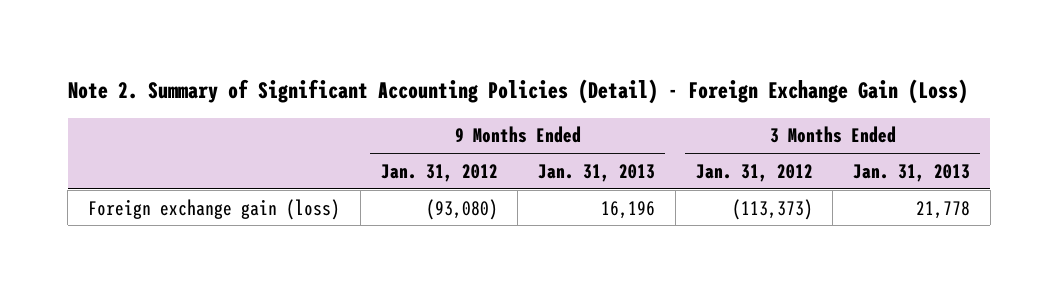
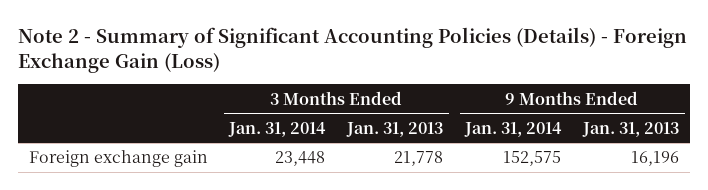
[67,79,968,105] Note 2. Summary of Significant Accounting Policies (Detail) - Foreign Exchange Gain (Loss) -> [17,26,687,73] Note 2 - Summary of Significant Accounting Policies (Details) - Foreign Exchange Gain (Loss)
[380,163,498,182] Jan. 31, 2012 -> none
[695,163,813,182] Jan. 31, 2012 -> none
none -> [228,121,327,137] Jan. 31, 2014
none -> [464,121,563,137] Jan. 31, 2014
[88,198,341,220] Foreign exchange gain (loss) -> [28,150,208,168] Foreign exchange gain

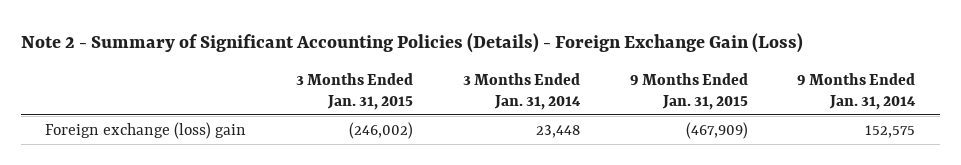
[346,121,444,137] Jan. 31, 2013 -> none
[582,121,680,137] Jan. 31, 2013 -> none
none -> [296,72,414,111] 3 Months Ended Jan. 31, 2015
none -> [629,72,748,111] 9 Months Ended Jan. 31, 2015
[28,150,208,168] Foreign exchange gain -> [45,121,247,139] Foreign exchange (loss) gain

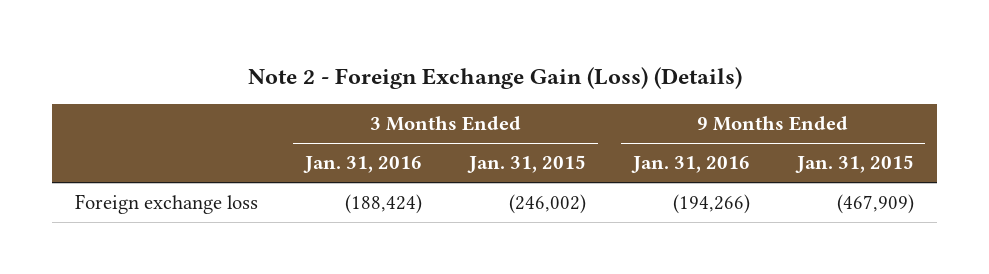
[20,33,803,54] Note 2 - Summary of Significant Accounting Policies (Details) - Foreign Exchange Gain (Loss) -> [247,66,742,89] Note 2 - Foreign Exchange Gain (Loss) (Details)
[462,72,581,111] 3 Months Ended Jan. 31, 2014 -> none
[797,72,917,111] 9 Months Ended Jan. 31, 2014 -> none
none -> [303,156,423,174] Jan. 31, 2016
none -> [630,156,750,174] Jan. 31, 2016
[45,121,247,139] Foreign exchange (loss) gain -> [75,194,259,215] Foreign exchange loss

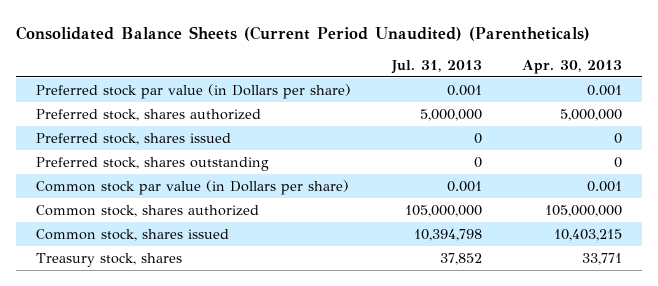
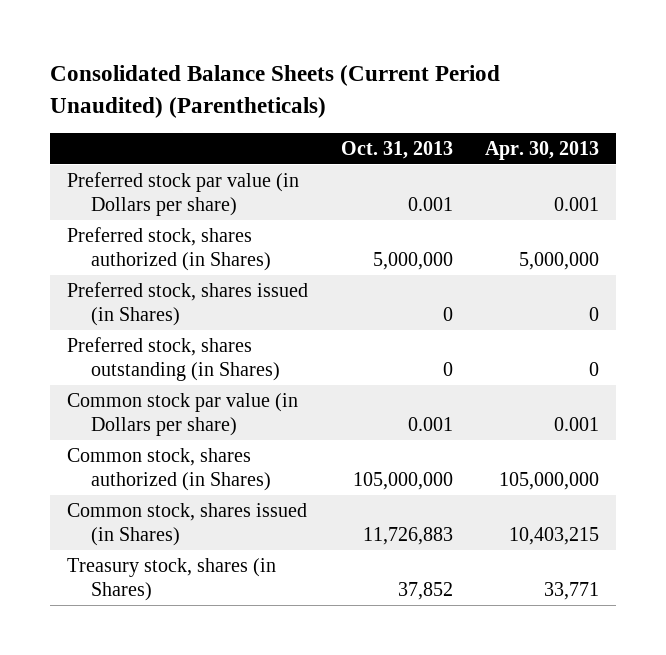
[390,59,482,74] Jul. 31, 2013 -> none
none -> [340,140,453,159] Oct. 31, 2013
[36,108,262,121] Preferred stock, shares authorized -> [66,226,271,272] Preferred stock, shares authorized (in Shares)
[36,132,232,145] Preferred stock, shares issued -> [66,281,308,327] Preferred stock, shares issued (in Shares)
[36,156,270,171] Preferred stock, shares outstanding -> [66,336,280,382] Preferred stock, shares outstanding (in Shares)
[36,204,260,217] Common stock, shares authorized -> [66,447,271,492] Common stock, shares authorized (in Shares)
[36,228,230,241] Common stock, shares issued -> [66,502,307,547] Common stock, shares issued (in Shares)
[36,252,183,267] Treasury stock, shares -> [66,557,276,602] Treasury stock, shares (in Shares)

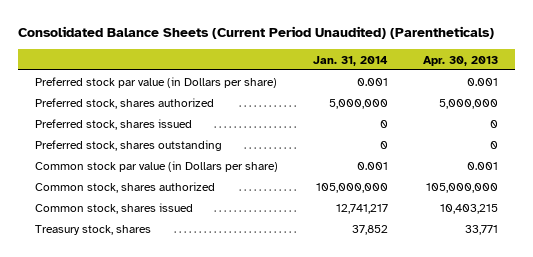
[340,140,453,159] Oct. 31, 2013 -> none
none -> [313,55,389,66] Jan. 31, 2014
[66,226,271,272] Preferred stock, shares authorized (in Shares) -> [35,97,215,109] Preferred stock, shares authorized
[66,281,308,327] Preferred stock, shares issued (in Shares) -> [35,118,193,130] Preferred stock, shares issued
[66,336,280,382] Preferred stock, shares outstanding (in Shares) -> [35,139,223,151] Preferred stock, shares outstanding
[66,447,271,492] Common stock, shares authorized (in Shares) -> [35,181,216,193] Common stock, shares authorized
[66,502,307,547] Common stock, shares issued (in Shares) -> [35,202,194,214] Common stock, shares issued
[66,557,276,602] Treasury stock, shares (in Shares) -> [35,224,152,235] Treasury stock, shares

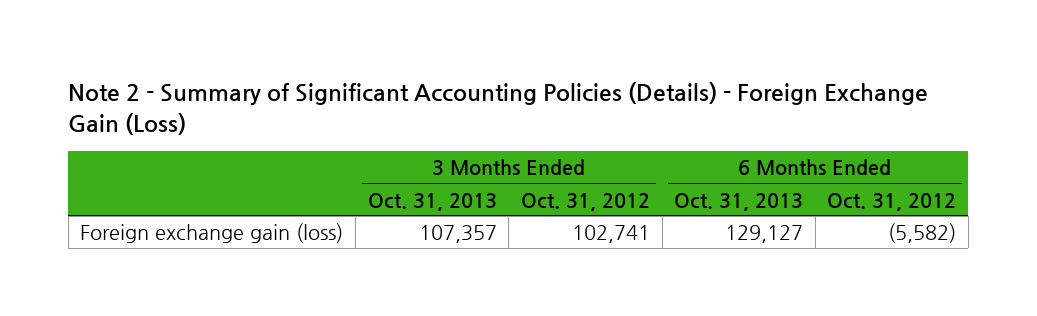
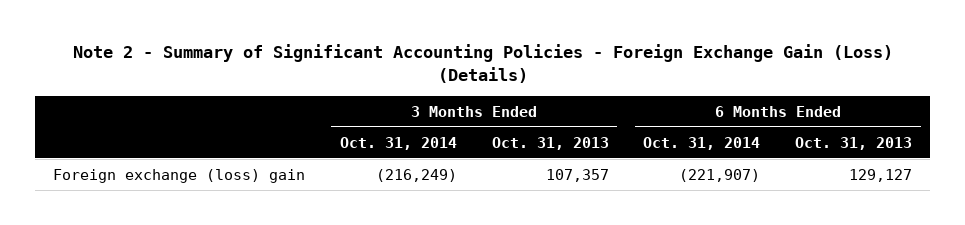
[68,81,929,136] Note 2 - Summary of Significant Accounting Policies (Details) - Foreign Exchange Gain (Loss) -> [72,44,893,84] Note 2 - Summary of Significant Accounting Policies - Foreign Exchange Gain (Loss) (Details)
[520,192,650,211] Oct. 31, 2012 -> none
[827,192,957,211] Oct. 31, 2012 -> none
none -> [339,136,457,150] Oct. 31, 2014
none -> [643,136,761,150] Oct. 31, 2014
[80,223,344,244] Foreign exchange gain (loss) -> [52,168,305,183] Foreign exchange (loss) gain

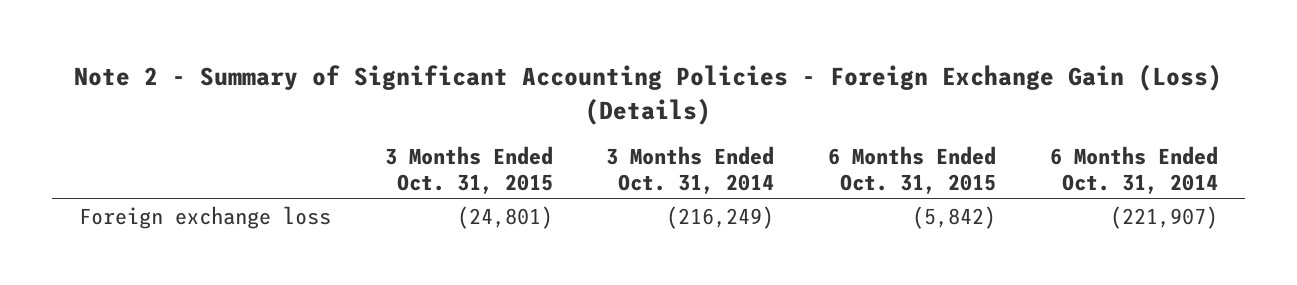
[491,136,609,150] Oct. 31, 2013 -> none
[795,136,913,150] Oct. 31, 2013 -> none
none -> [384,146,553,194] 3 Months Ended Oct. 31, 2015
none -> [828,146,997,194] 6 Months Ended Oct. 31, 2015
[52,168,305,183] Foreign exchange (loss) gain -> [79,206,332,230] Foreign exchange loss

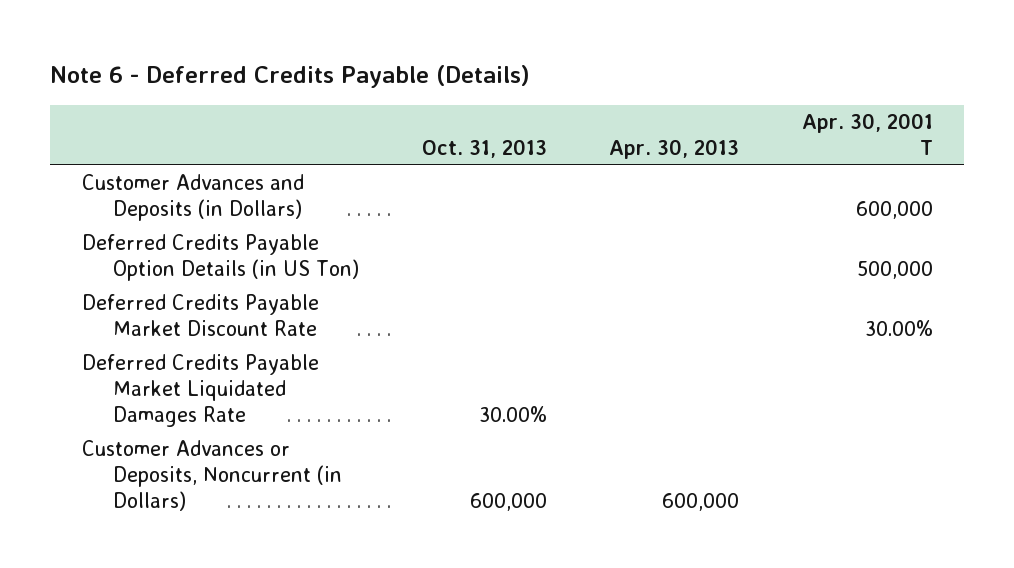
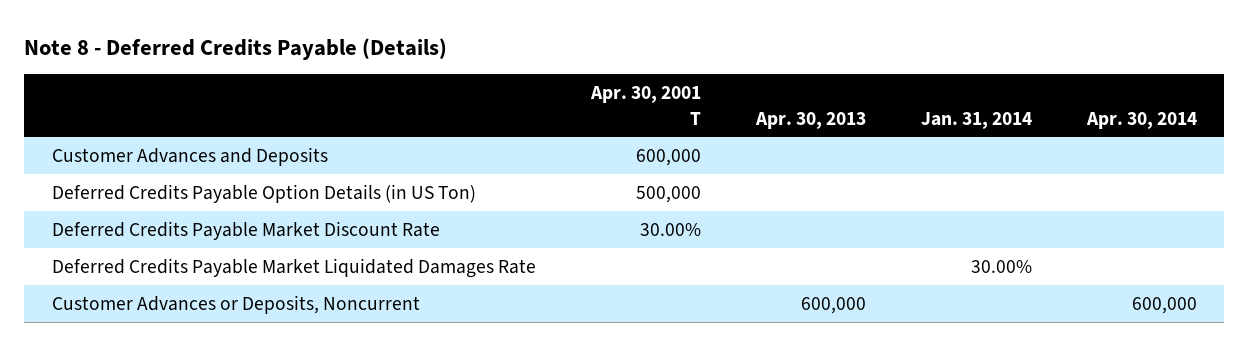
[50,65,531,89] Note 6 - Deferred Credits Payable (Details) -> [24,37,448,60] Note 8 - Deferred Credits Payable (Details)
[421,139,547,159] Oct. 31, 2013 -> none
none -> [920,111,1032,129] Jan. 31, 2014
none -> [1085,111,1197,129] Apr. 30, 2014
[81,174,304,222] Customer Advances and Deposits (in Dollars) -> [51,146,328,166] Customer Advances and Deposits
[81,440,343,512] Customer Advances or Deposits, Noncurrent (in Dollars) -> [51,294,420,314] Customer Advances or Deposits, Noncurrent

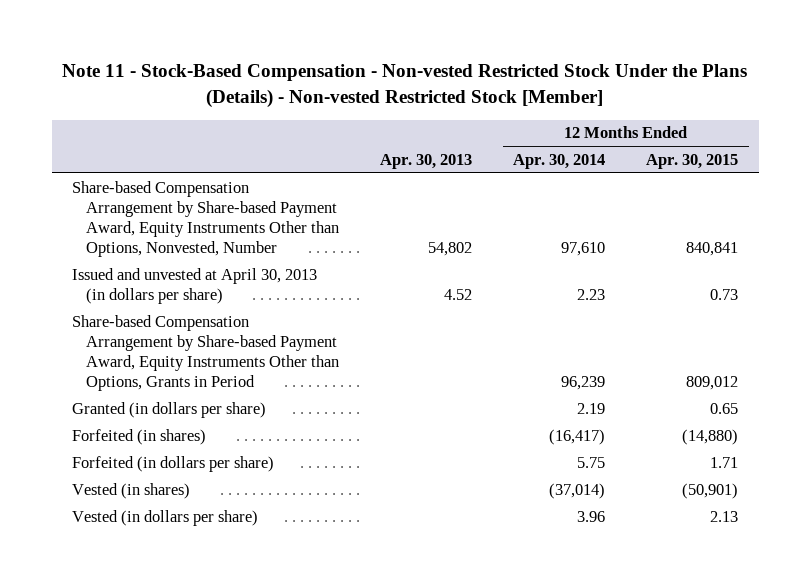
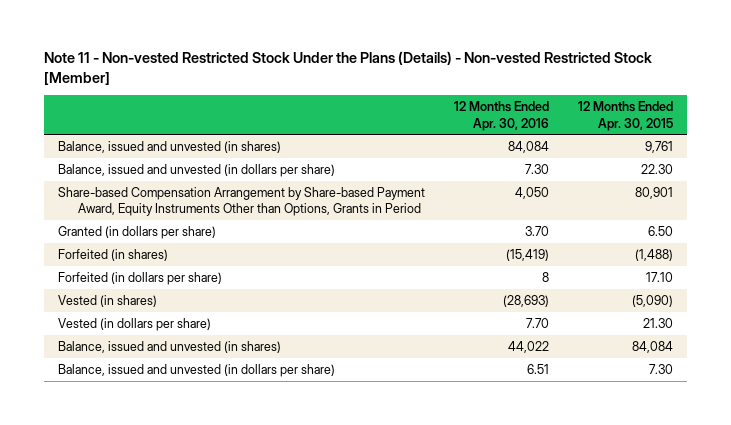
[62,64,748,109] Note 11 - Stock-Based Compensation - Non-vested Restricted Stock Under the Plans (Details) - Non-vested Restricted Stock [Member] -> [43,51,652,85] Note 11 - Non-vested Restricted Stock Under the Plans (Details) - Non-vested Restricted Stock [Member]
[380,153,473,169] Apr. 30, 2013 -> none
[513,153,606,169] Apr. 30, 2014 -> none
none -> [453,101,549,131] 12 Months Ended Apr. 30, 2016
[72,180,340,258] Share-based Compensation Arrangement by Share-based Payment Award, Equity Instruments Other than Options, Nonvested, Number -> none
none -> [58,141,282,154] Balance, issued and unvested (in shares)
[72,267,318,304] Issued and unvested at April 30, 2013 (in dollars per share) -> [58,164,336,178] Balance, issued and unvested (in dollars per share)
[710,288,739,300] 0.73 -> [640,164,673,175] 22.30
[686,376,739,391] 809,012 -> [634,187,673,200] 80,901
[710,402,739,414] 0.65 -> [647,226,673,237] 6.50
[682,428,739,445] (14,880) -> [634,249,673,262] (1,488)
[710,456,739,468] 1.71 -> [645,272,673,283] 17.10
[682,482,739,499] (50,901) -> [631,295,673,308] (5,090)
[710,510,739,522] 2.13 -> [642,318,673,329] 21.30
none -> [58,341,282,354] Balance, issued and unvested (in shares)
none -> [58,364,336,378] Balance, issued and unvested (in dollars per share)

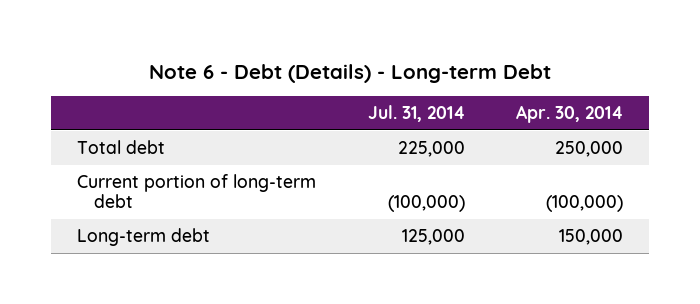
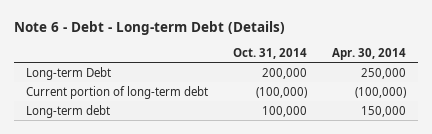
[149,63,552,83] Note 6 - Debt (Details) - Long-term Debt -> [13,20,285,35] Note 6 - Debt - Long-term Debt (Details)
[367,105,465,123] Jul. 31, 2014 -> none
none -> [232,48,307,60] Oct. 31, 2014
[77,140,166,155] Total debt -> [25,66,111,80] Long-term Debt

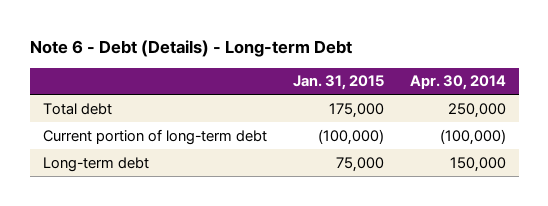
[13,20,285,35] Note 6 - Debt - Long-term Debt (Details) -> [29,39,352,57] Note 6 - Debt (Details) - Long-term Debt
[232,48,307,60] Oct. 31, 2014 -> none
none -> [292,75,384,91] Jan. 31, 2015
[25,66,111,80] Long-term Debt -> [42,102,112,115] Total debt

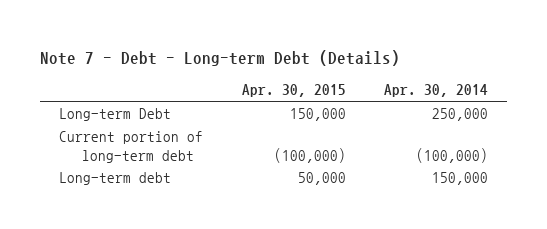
[29,39,352,57] Note 6 - Debt (Details) - Long-term Debt -> [40,50,401,67] Note 7 - Debt - Long-term Debt (Details)
[292,75,384,91] Jan. 31, 2015 -> none
none -> [241,84,346,98] Apr. 30, 2015
[42,102,112,115] Total debt -> [59,108,172,122] Long-term Debt

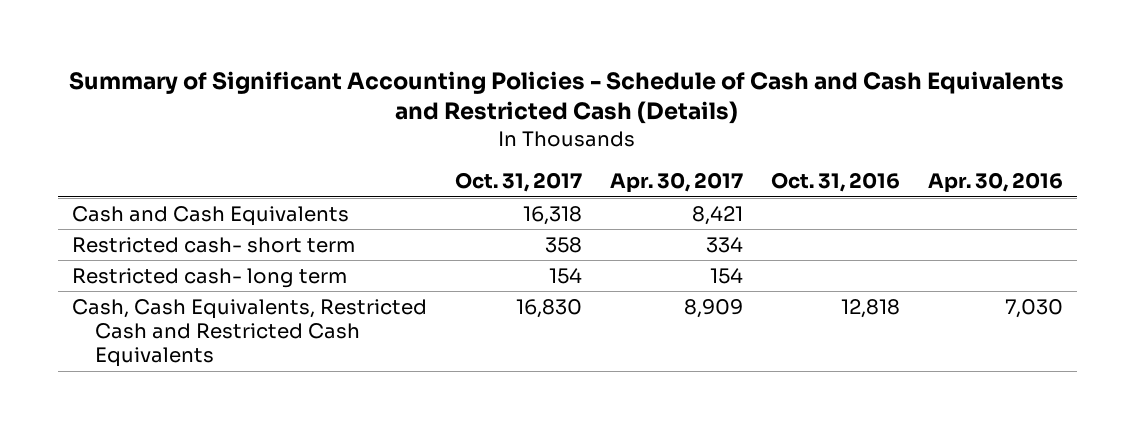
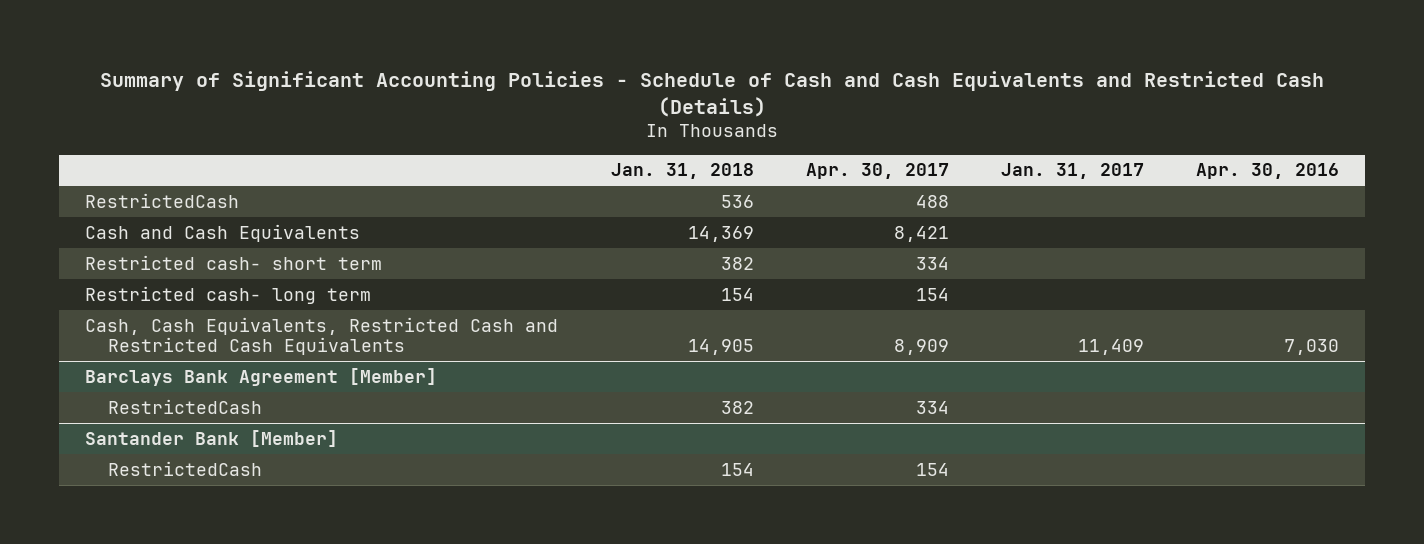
[454,172,582,193] Oct. 31, 2017 -> none
[770,172,900,193] Oct. 31, 2016 -> none
none -> [610,163,754,180] Jan. 31, 2018
none -> [1000,163,1144,180] Jan. 31, 2017
none -> [85,192,240,208] RestrictedCash
none -> [85,367,438,386] Barclays Bank Agreement [Member]
none -> [107,398,262,414] RestrictedCash
none -> [85,429,339,447] Santander Bank [Member]
none -> [107,460,262,476] RestrictedCash

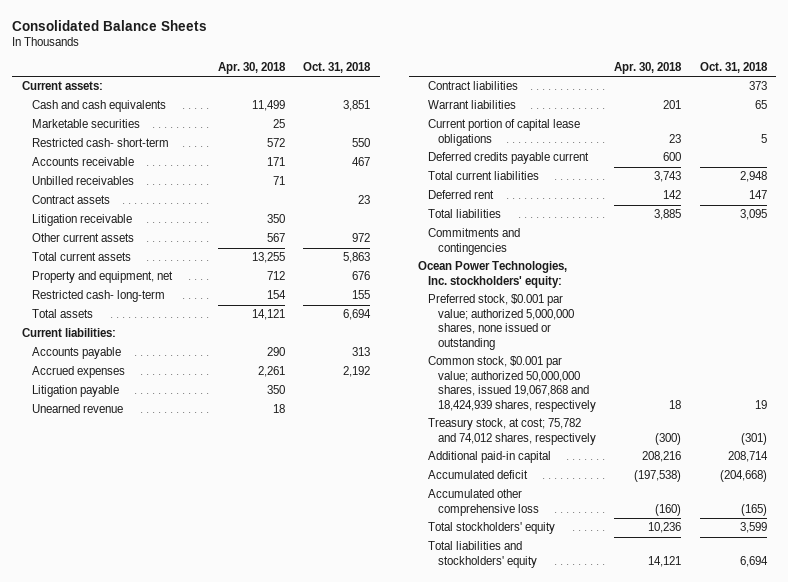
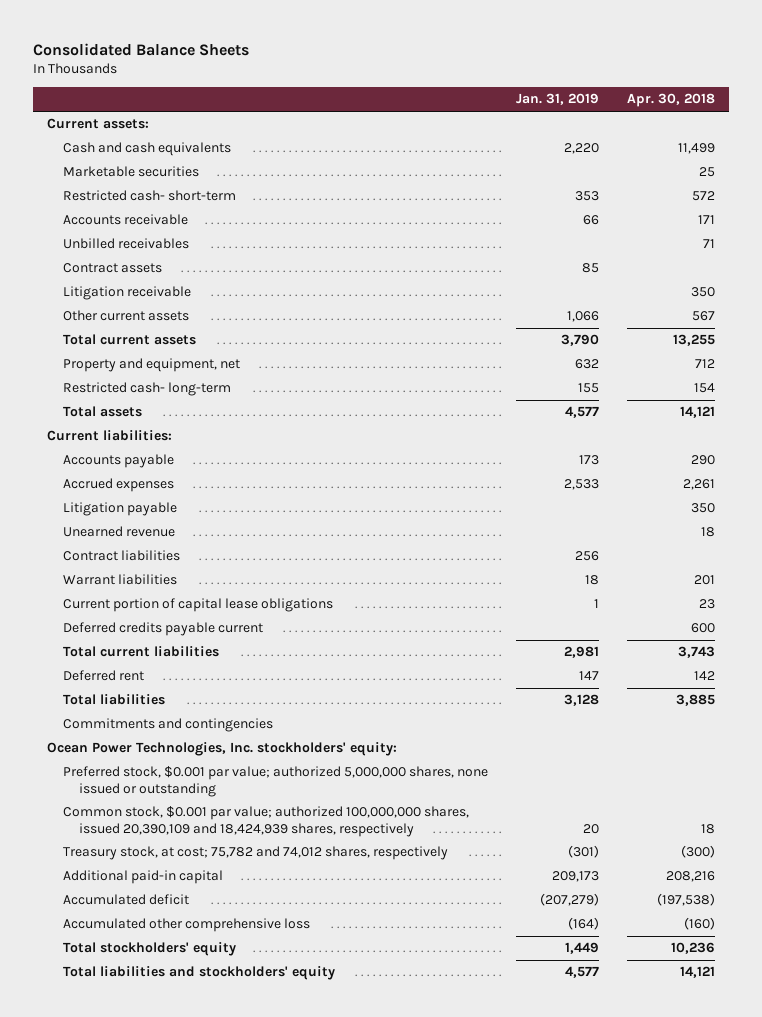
[303,62,372,74] Oct. 31, 2018 -> none
none -> [515,93,599,106] Jan. 31, 2019
[428,356,597,412] Common stock, $0.001 par value; authorized 50,000,000 shares, issued 19,067,868 and 18,424,939 shares, respectively -> [63,806,470,837] Common stock, $0.001 par value; authorized 100,000,000 shares, issued 20,390,109 and 18,424,939 shares, respectively

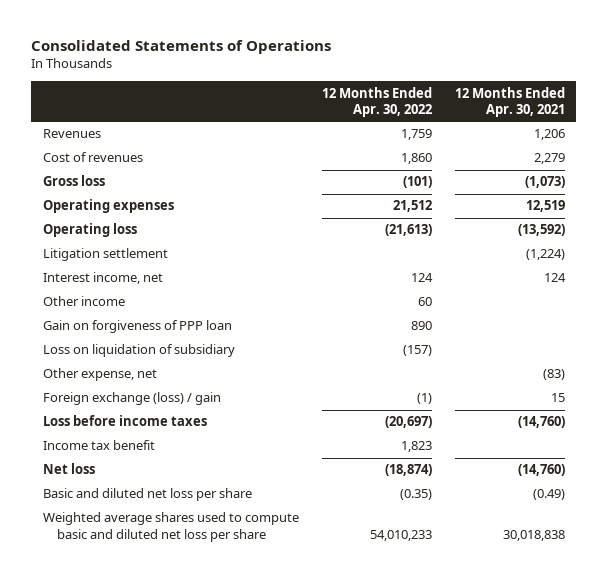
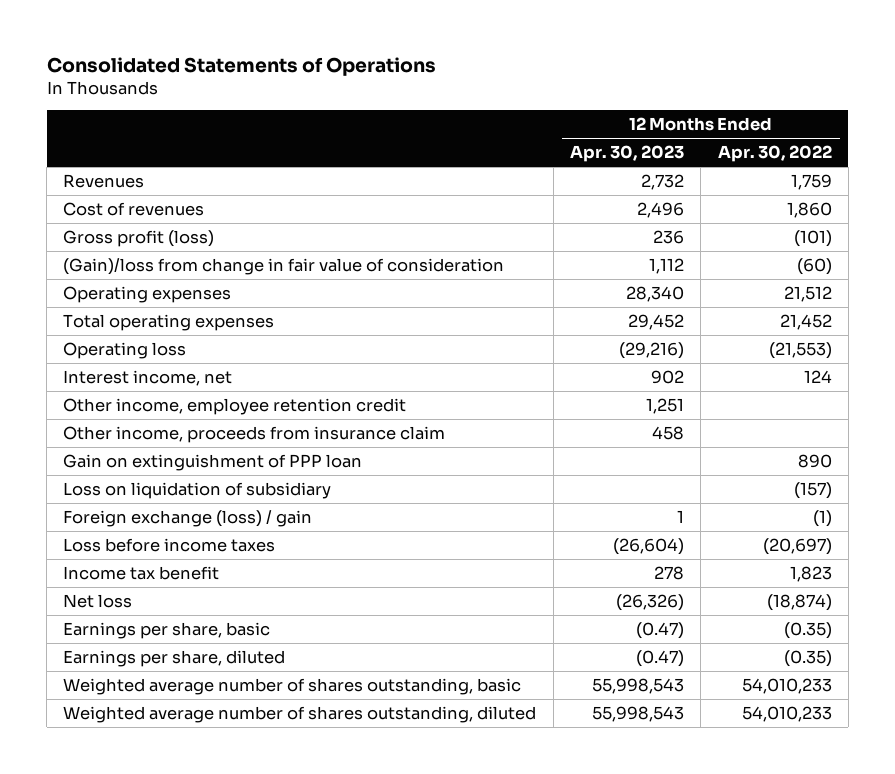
[454,86,565,118] 12 Months Ended Apr. 30, 2021 -> none
none -> [569,145,684,163] Apr. 30, 2023
[42,175,105,187] Gross loss -> [63,229,215,247] Gross profit (loss)
none -> [63,257,505,275] (Gain)/loss from change in fair value of consideration
[42,248,168,262] Litigation settlement -> none
none -> [63,313,275,331] Total operating expenses
[384,224,432,237] (21,613) -> [768,341,832,359] (21,553)
[42,296,125,307] Other income -> none
none -> [63,397,407,415] Other income, employee retention credit
none -> [63,425,446,443] Other income, proceeds from insurance claim
[42,320,232,334] Gain on forgiveness of PPP loan -> [63,453,363,471] Gain on extinguishment of PPP loan
[42,368,157,382] Other expense, net -> none
[42,488,252,502] Basic and diluted net loss per share -> [63,621,271,639] Earnings per share, basic
none -> [63,649,286,667] Earnings per share, diluted
[42,512,299,542] Weighted average shares used to compute basic and diluted net loss per share -> [63,677,522,695] Weighted average number of shares outstanding, basic
none -> [63,705,537,723] Weighted average number of shares outstanding, diluted

